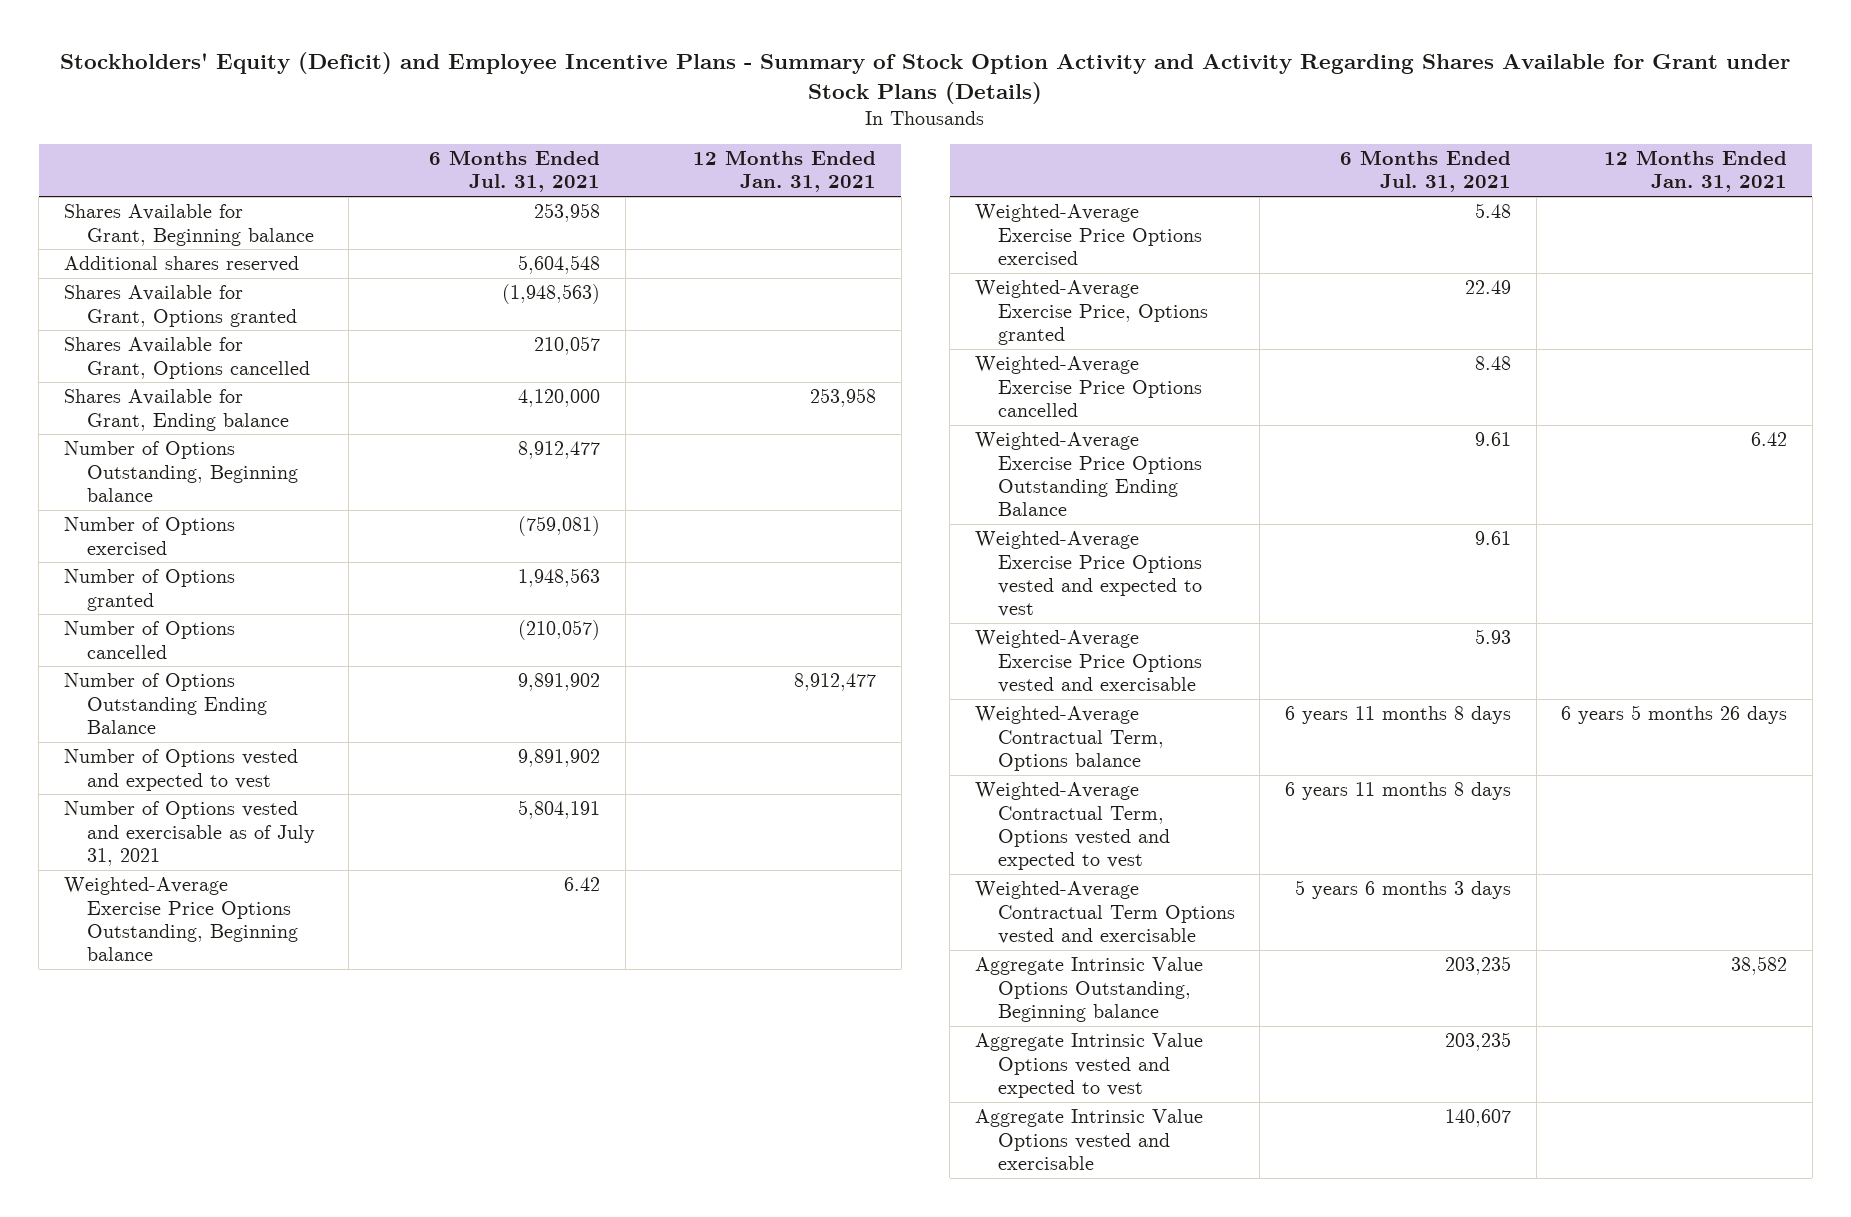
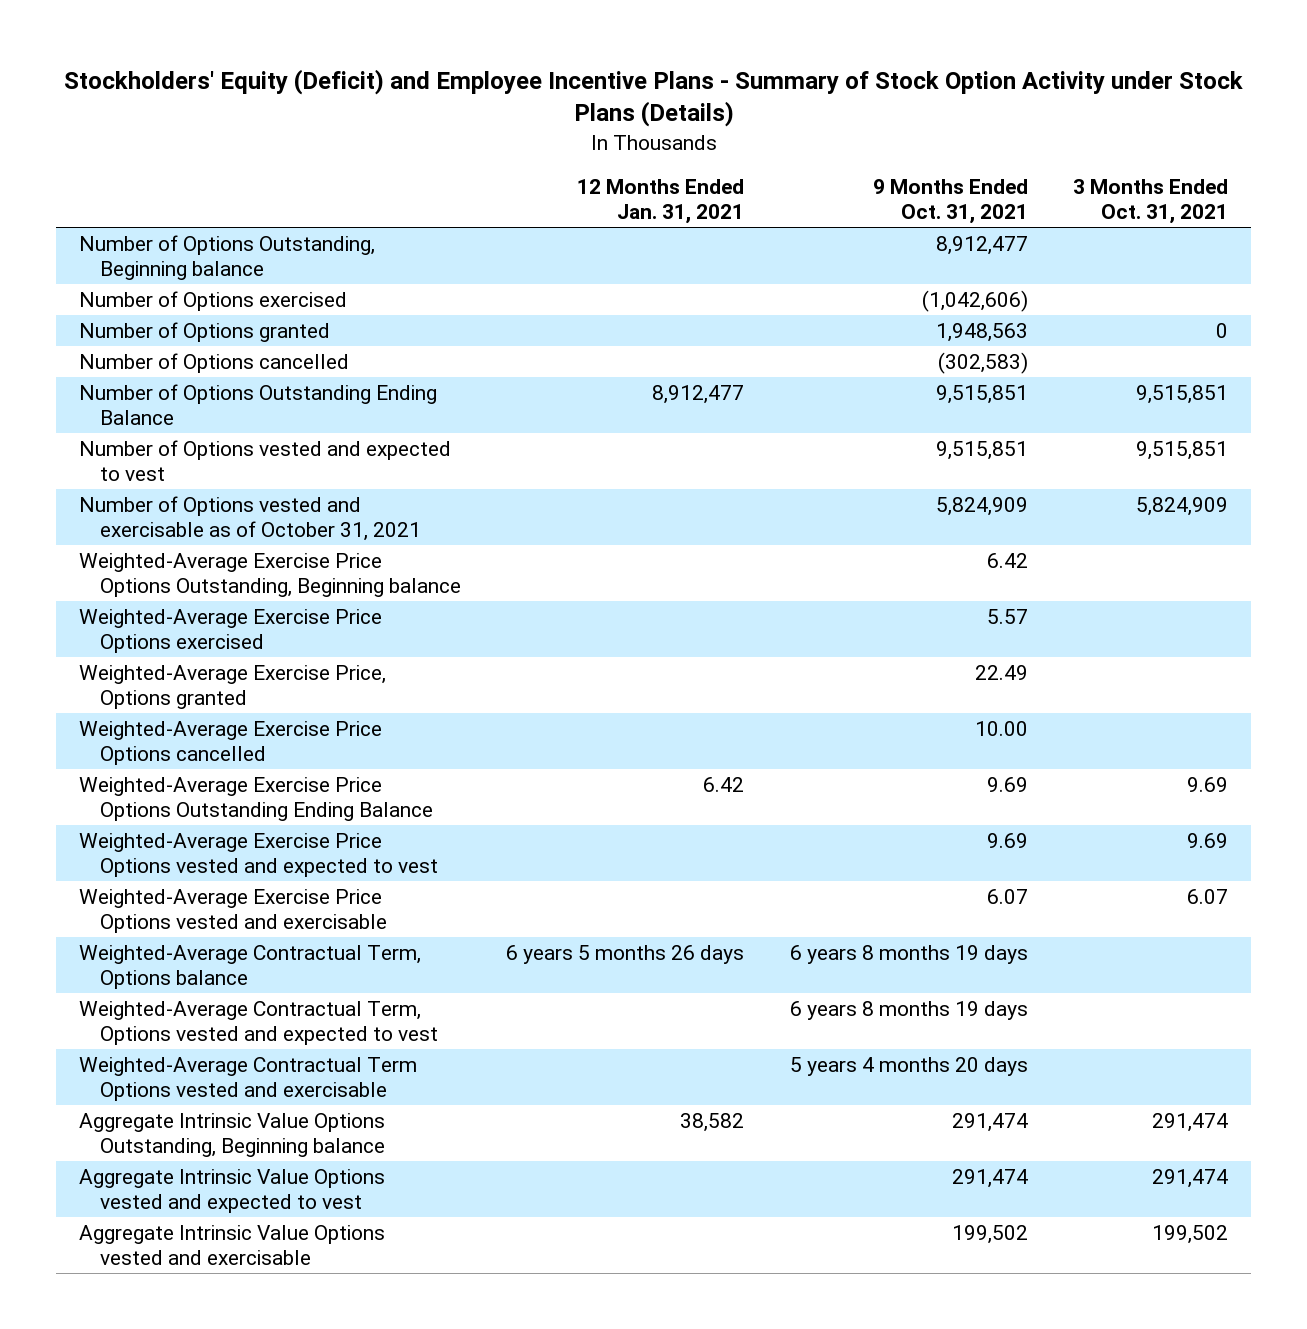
[60,51,1791,104] Stockholders' Equity (Deficit) and Employee Incentive Plans - Summary of Stock Option Activity and Activity Regarding Shares Available for Grant under Stock Plans (Details) -> [63,68,1243,128] Stockholders' Equity (Deficit) and Employee Incentive Plans - Summary of Stock Option Activity under Stock Plans (Details)
[428,149,600,193] 6 Months Ended Jul. 31, 2021 -> none
none -> [872,178,1028,225] 9 Months Ended Oct. 31, 2021
none -> [1073,178,1229,225] 3 Months Ended Oct. 31, 2021
[63,204,314,246] Shares Available for Grant, Beginning balance -> none
[63,256,299,273] Additional shares reserved -> none
[63,285,297,327] Shares Available for Grant, Options granted -> none
[63,337,310,379] Shares Available for Grant, Options cancelled -> none
[63,389,289,431] Shares Available for Grant, Ending balance -> none
[63,801,315,866] Number of Options vested and exercisable as of July 31, 2021 -> [78,495,421,542] Number of Options vested and exercisable as of October 31, 2021

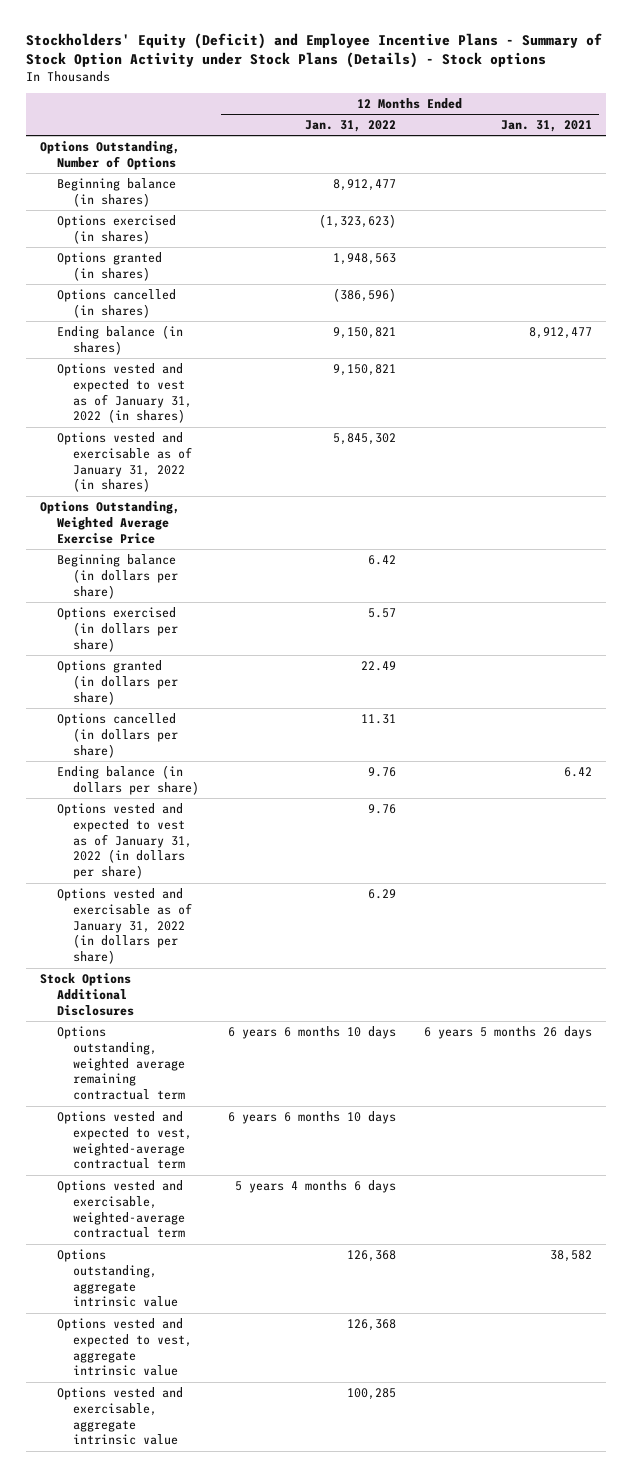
[63,68,1243,128] Stockholders' Equity (Deficit) and Employee Incentive Plans - Summary of Stock Option Activity under Stock Plans (Details) -> [26,33,603,69] Stockholders' Equity (Deficit) and Employee Incentive Plans - Summary of Stock Option Activity under Stock Plans (Details) - Stock options
[872,178,1028,225] 9 Months Ended Oct. 31, 2021 -> none
[1073,178,1229,225] 3 Months Ended Oct. 31, 2021 -> none
none -> [304,119,396,132] Jan. 31, 2022
none -> [40,140,181,170] Options Outstanding, Number of Options
[78,234,375,281] Number of Options Outstanding, Beginning balance -> [56,177,176,207] Beginning balance (in shares)
[78,290,347,311] Number of Options exercised -> [56,214,176,244] Options exercised (in shares)
[78,321,330,342] Number of Options granted -> [56,251,162,281] Options granted (in shares)
[78,352,349,373] Number of Options cancelled -> [56,288,176,318] Options cancelled (in shares)
[78,383,437,426] Number of Options Outstanding Ending Balance -> [56,324,183,355] Ending balance (in shares)
[78,439,451,482] Number of Options vested and expected to vest -> [56,362,193,424] Options vested and expected to vest as of January 31, 2022 (in shares)
[78,495,421,542] Number of Options vested and exercisable as of October 31, 2021 -> [56,431,193,493] Options vested and exercisable as of January 31, 2022 (in shares)
none -> [40,500,181,544] Options Outstanding, Weighted Average Exercise Price
[78,552,461,598] Weighted-Average Exercise Price Options Outstanding, Beginning balance -> [56,553,179,599] Beginning balance (in dollars per share)
[78,608,382,654] Weighted-Average Exercise Price Options exercised -> [56,606,179,652] Options exercised (in dollars per share)
[78,664,386,710] Weighted-Average Exercise Price, Options granted -> [56,659,179,705] Options granted (in dollars per share)
[78,720,382,766] Weighted-Average Exercise Price Options cancelled -> [56,712,179,758] Options cancelled (in dollars per share)
[78,776,433,822] Weighted-Average Exercise Price Options Outstanding Ending Balance -> [56,764,200,795] Ending balance (in dollars per share)
[78,832,438,878] Weighted-Average Exercise Price Options vested and expected to vest -> [56,802,193,880] Options vested and expected to vest as of January 31, 2022 (in dollars per share)
[78,888,387,934] Weighted-Average Exercise Price Options vested and exercisable -> [56,887,193,965] Options vested and exercisable as of January 31, 2022 (in dollars per share)
none -> [40,972,134,1016] Stock Options Additional Disclosures
[78,944,421,990] Weighted-Average Contractual Term, Options balance -> [56,1025,186,1101] Options outstanding, weighted average remaining contractual term
[78,1000,438,1046] Weighted-Average Contractual Term, Options vested and expected to vest -> [56,1110,193,1170] Options vested and expected to vest, weighted-average contractual term
[78,1056,417,1102] Weighted-Average Contractual Term Options vested and exercisable -> [56,1179,186,1239] Options vested and exercisable, weighted-average contractual term
[78,1112,385,1158] Aggregate Intrinsic Value Options Outstanding, Beginning balance -> [56,1248,179,1308] Options outstanding, aggregate intrinsic value
[78,1168,385,1214] Aggregate Intrinsic Value Options vested and expected to vest -> [56,1317,193,1377] Options vested and expected to vest, aggregate intrinsic value
[78,1224,385,1266] Aggregate Intrinsic Value Options vested and exercisable -> [56,1386,183,1446] Options vested and exercisable, aggregate intrinsic value

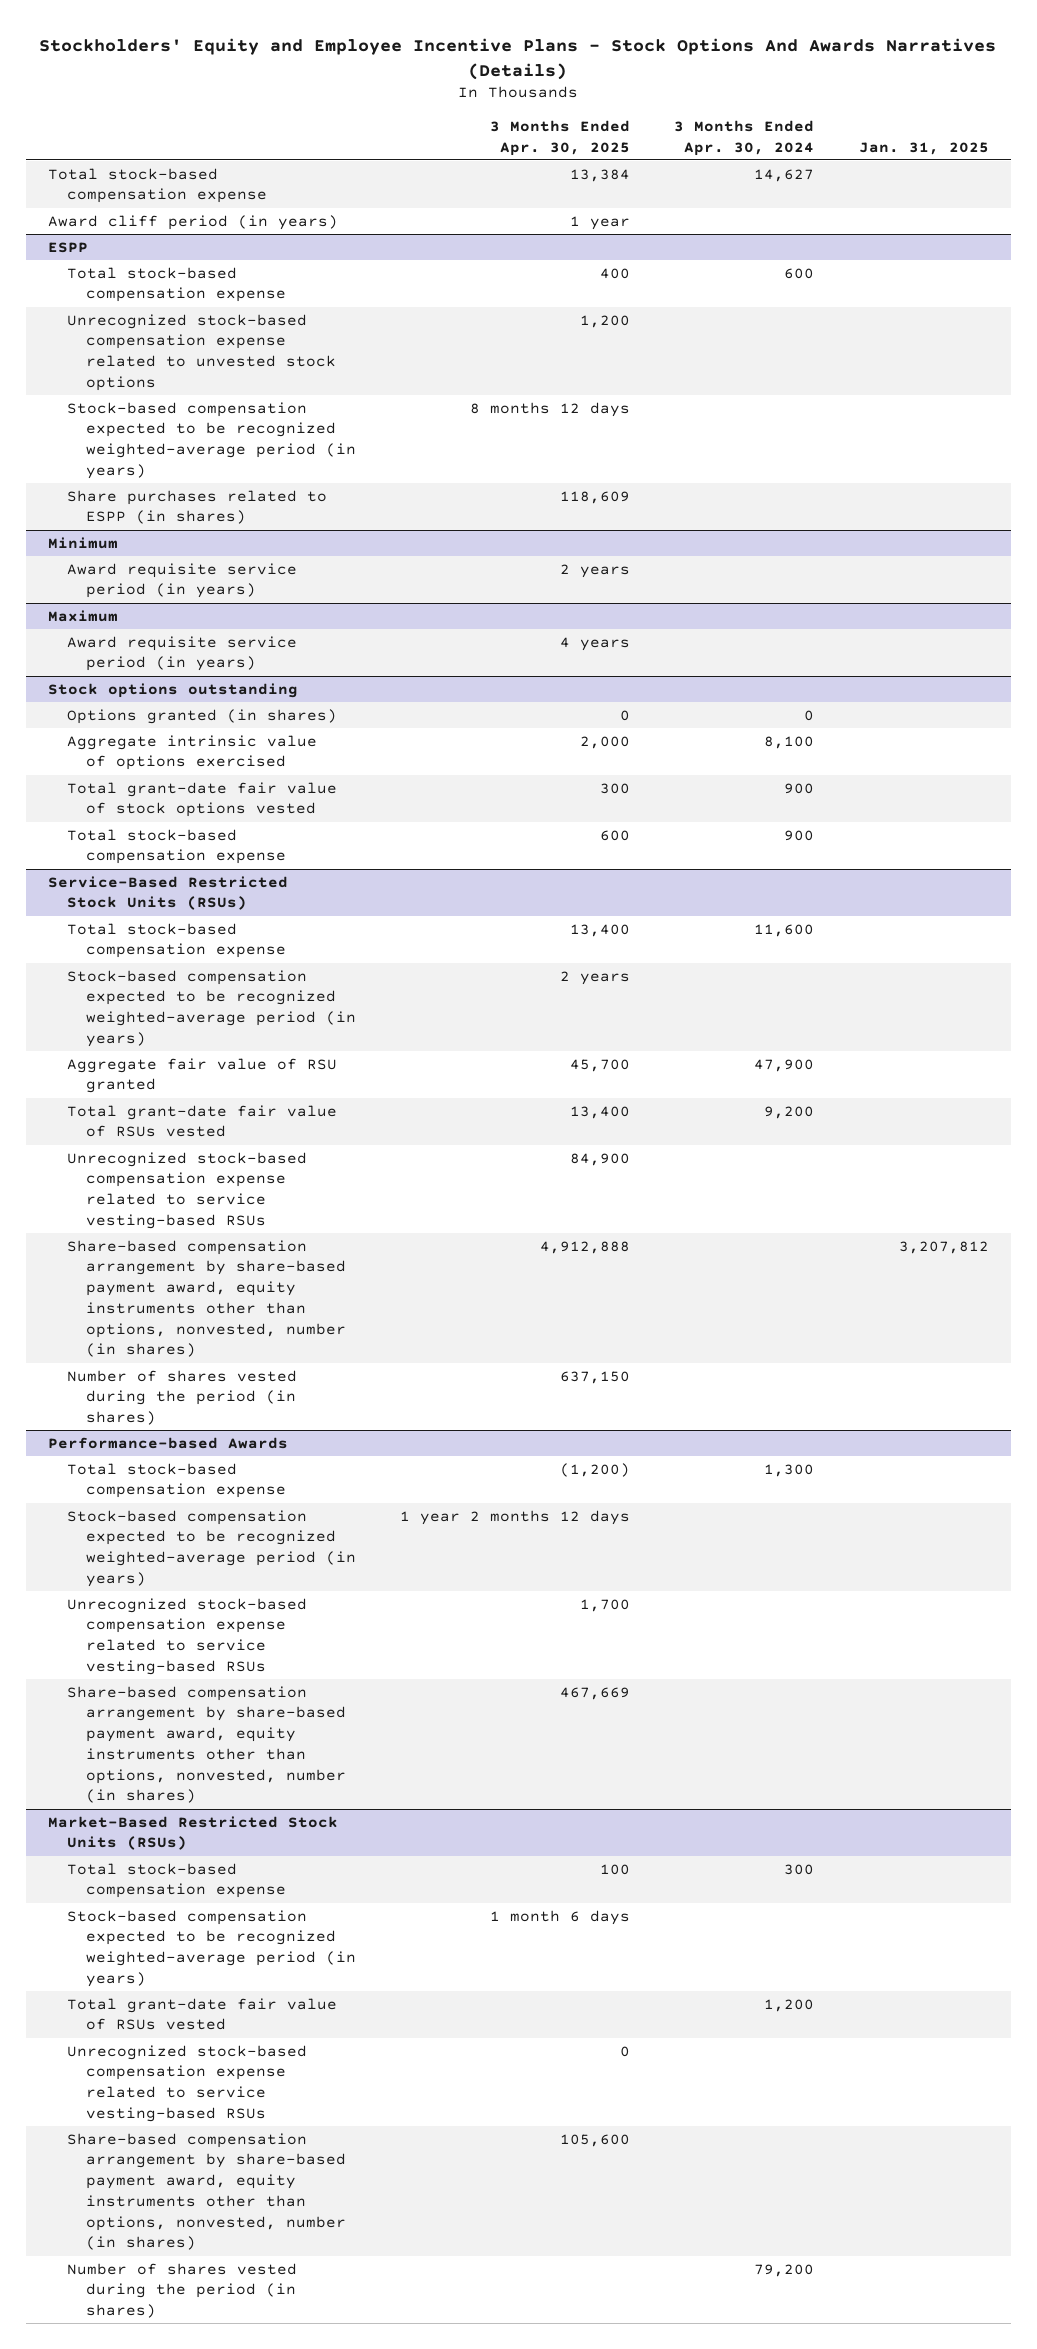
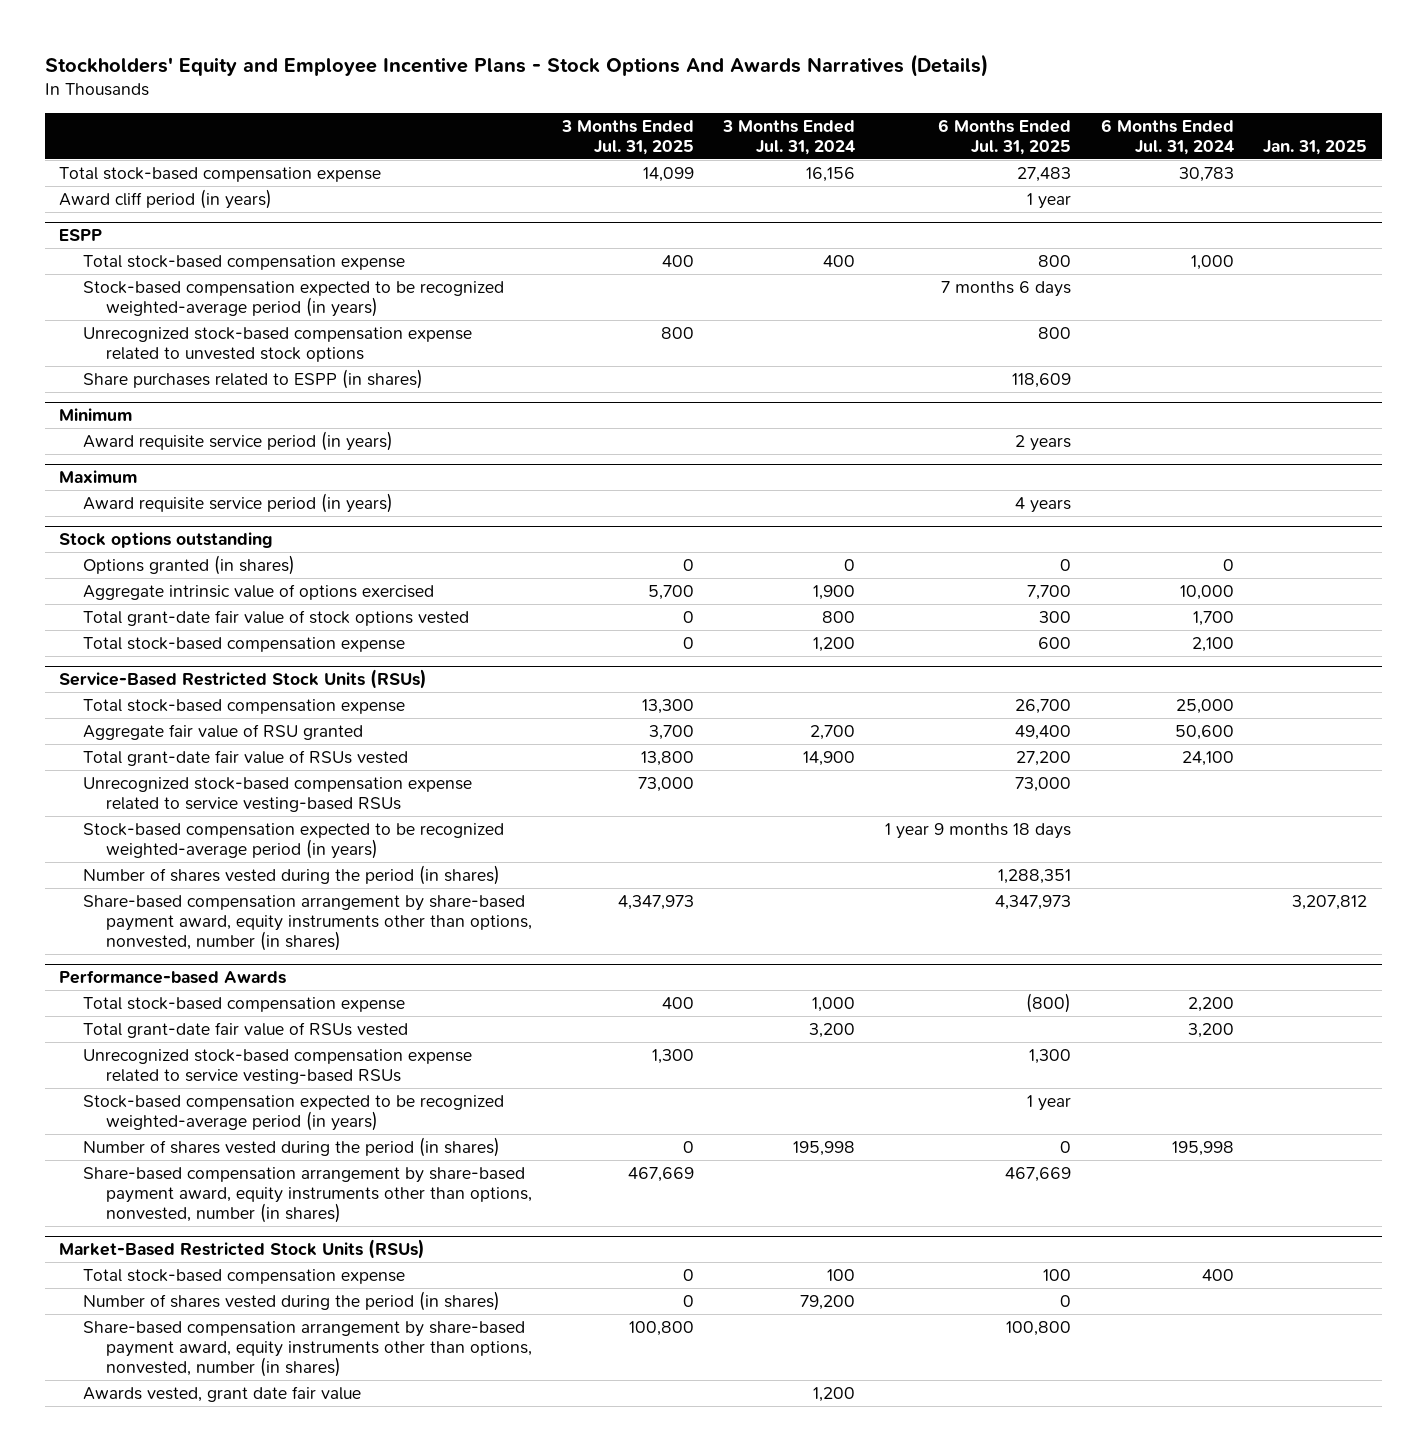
[490,119,631,156] 3 Months Ended Apr. 30, 2025 -> none
[674,119,815,156] 3 Months Ended Apr. 30, 2024 -> none
none -> [560,119,694,155] 3 Months Ended Jul. 31, 2025
none -> [722,119,856,155] 3 Months Ended Jul. 31, 2024
none -> [937,118,1071,155] 6 Months Ended Jul. 31, 2025
none -> [1100,118,1234,155] 6 Months Ended Jul. 31, 2024
[67,313,337,391] Unrecognized stock-based compensation expense related to unvested stock options -> [82,326,472,363] Unrecognized stock-based compensation expense related to unvested stock options
[67,969,357,1047] Stock-based compensation expected to be recognized weighted-average period (in years) -> [82,822,504,860] Stock-based compensation expected to be recognized weighted-average period (in years)
[67,1239,347,1358] Share-based compensation arrangement by share-based payment award, equity instruments other than options, nonvested, number (in shares) -> [82,894,533,952] Share-based compensation arrangement by share-based payment award, equity instruments other than options, nonvested, number (in shares)
none -> [82,1021,408,1038] Total grant-date fair value of RSUs vested
[67,1509,357,1587] Stock-based compensation expected to be recognized weighted-average period (in years) -> [82,1094,504,1132] Stock-based compensation expected to be recognized weighted-average period (in years)
none -> [82,1136,500,1157] Number of shares vested during the period (in shares)
[67,1909,357,1987] Stock-based compensation expected to be recognized weighted-average period (in years) -> none
[67,1997,338,2031] Total grant-date fair value of RSUs vested -> none
[67,2044,308,2122] Unrecognized stock-based compensation expense related to service vesting-based RSUs -> none
[67,2132,347,2251] Share-based compensation arrangement by share-based payment award, equity instruments other than options, nonvested, number (in shares) -> [82,1320,533,1378] Share-based compensation arrangement by share-based payment award, equity instruments other than options, nonvested, number (in shares)
none -> [82,1385,361,1402] Awards vested, grant date fair value

